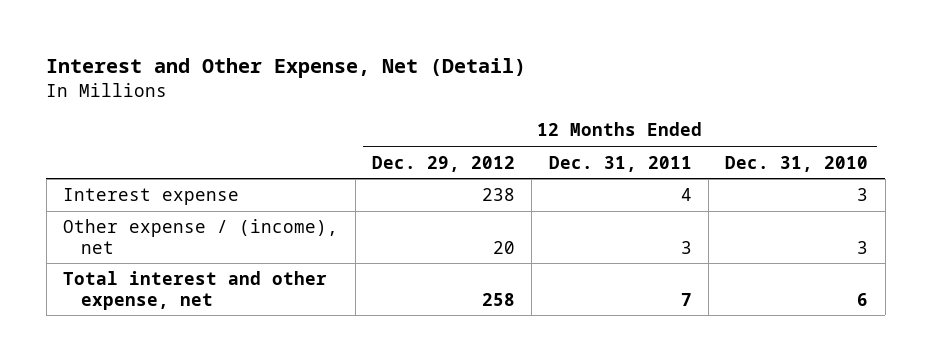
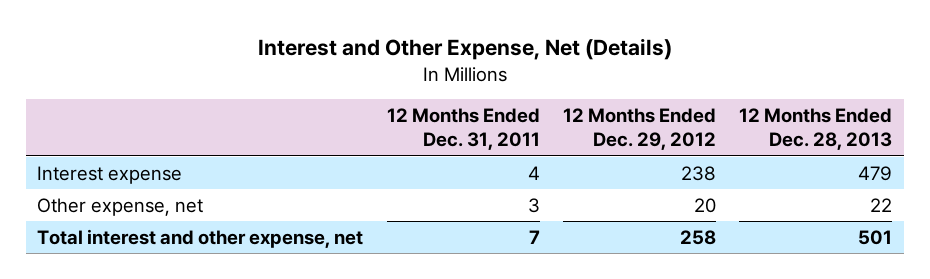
[46,58,527,79] Interest and Other Expense, Net (Detail) -> [257,38,672,61] Interest and Other Expense, Net (Details)
[725,155,869,172] Dec. 31, 2010 -> none
none -> [739,108,893,151] 12 Months Ended Dec. 28, 2013
[63,219,339,254] Other expense / (income), net -> [37,197,204,216] Other expense, net

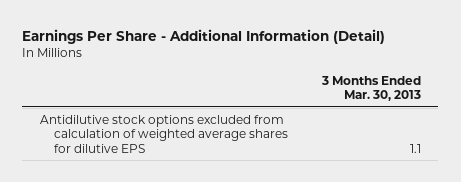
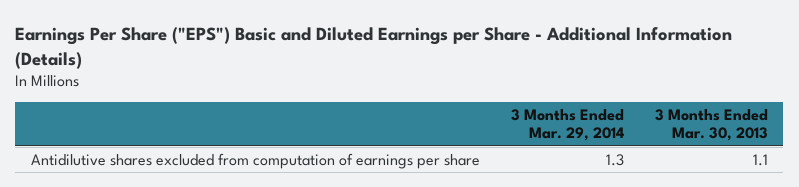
[22,28,386,44] Earnings Per Share - Additional Information (Detail) -> [15,27,733,69] Earnings Per Share ("EPS") Basic and Diluted Earnings per Share - Additional Information (Details)
none -> [510,108,624,142] 3 Months Ended Mar. 29, 2014
[39,114,288,153] Antidilutive stock options excluded from calculation of weighted average shares for dilutive EPS -> [30,152,480,169] Antidilutive shares excluded from computation of earnings per share

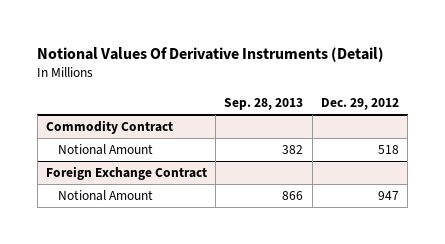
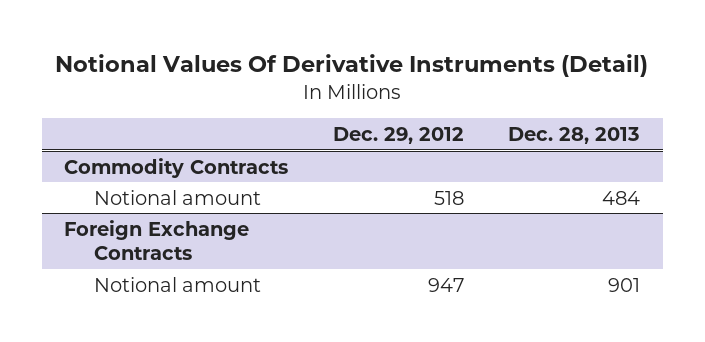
[224,97,304,110] Sep. 28, 2013 -> none
none -> [508,126,641,144] Dec. 28, 2013
[46,120,174,135] Commodity Contract -> [64,157,289,178] Commodity Contracts
[58,144,154,156] Notional Amount -> [94,189,262,205] Notional amount
[46,166,208,181] Foreign Exchange Contract -> [64,219,250,261] Foreign Exchange Contracts
[58,190,154,202] Notional Amount -> [94,276,262,292] Notional amount

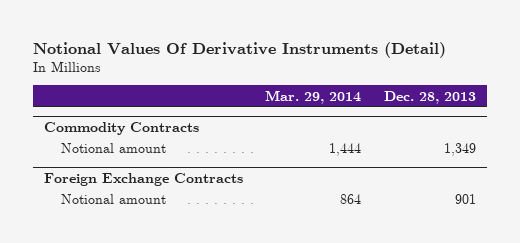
[332,126,464,144] Dec. 29, 2012 -> none
none -> [265,89,362,104] Mar. 29, 2014
[602,190,641,205] 484 -> [443,143,476,157] 1,349

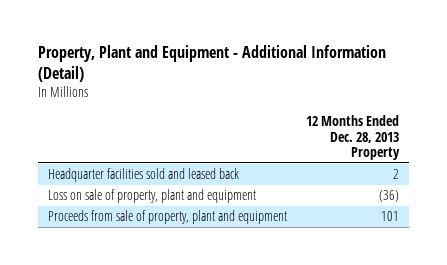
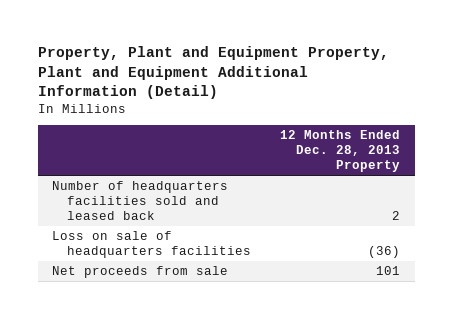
[37,45,386,83] Property, Plant and Equipment - Additional Information (Detail) -> [37,46,389,99] Property, Plant and Equipment Property, Plant and Equipment Additional Information (Detail)
[47,210,287,225] Proceeds from sale of property, plant and equipment -> none
[47,168,239,183] Headquarter facilities sold and leased back -> [52,181,229,221] Number of headquarters facilities sold and leased back
[47,189,256,204] Loss on sale of property, plant and equipment -> [52,231,252,259] Loss on sale of headquarters facilities
none -> [52,266,229,279] Net proceeds from sale

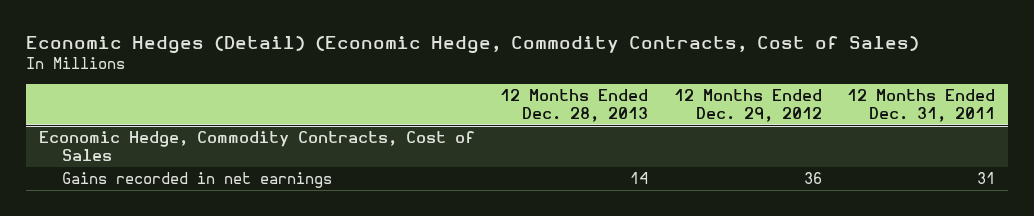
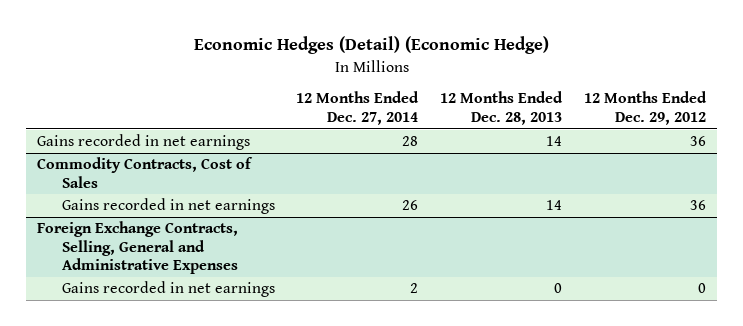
[25,36,919,55] Economic Hedges (Detail) (Economic Hedge, Commodity Contracts, Cost of Sales) -> [193,36,549,55] Economic Hedges (Detail) (Economic Hedge)
[846,89,995,122] 12 Months Ended Dec. 31, 2011 -> none
none -> [296,91,420,125] 12 Months Ended Dec. 27, 2014
[38,131,475,161] Economic Hedge, Commodity Contracts, Cost of Sales -> none
none -> [37,157,254,188] Commodity Contracts, Cost of Sales
none -> [61,198,275,215] Gains recorded in net earnings
none -> [37,221,239,275] Foreign Exchange Contracts, Selling, General and Administrative Expenses
none -> [61,281,275,298] Gains recorded in net earnings

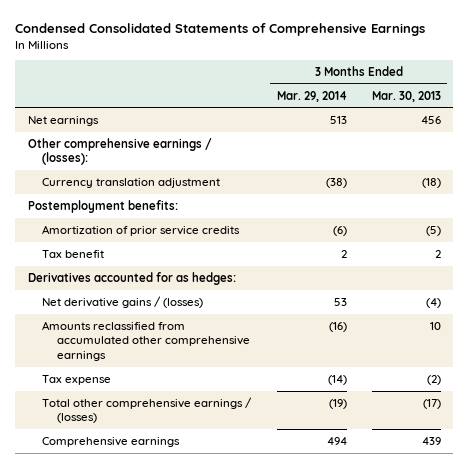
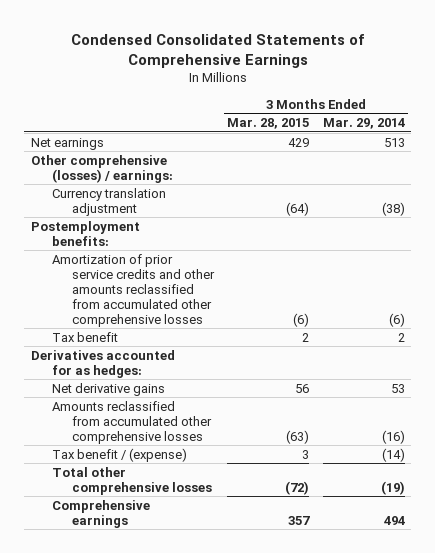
[371,90,441,102] Mar. 30, 2013 -> none
none -> [227,118,310,130] Mar. 28, 2015
[28,137,213,166] Other comprehensive earnings / (losses): -> [30,154,173,183] Other comprehensive (losses) / earnings:
[42,224,241,236] Amortization of prior service credits -> none
none -> [51,253,216,327] Amortization of prior service credits and other amounts reclassified from accumulated other comprehensive losses
[42,295,204,308] Net derivative gains / (losses) -> [51,382,165,396] Net derivative gains
[42,320,250,362] Amounts reclassified from accumulated other comprehensive earnings -> [51,400,213,444] Amounts reclassified from accumulated other comprehensive losses
[42,374,112,385] Tax expense -> [51,447,187,462] Tax benefit / (expense)
[42,396,253,424] Total other comprehensive earnings / (losses) -> [51,466,213,495] Total other comprehensive losses

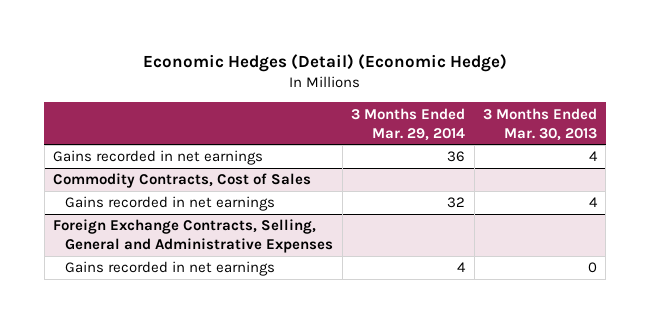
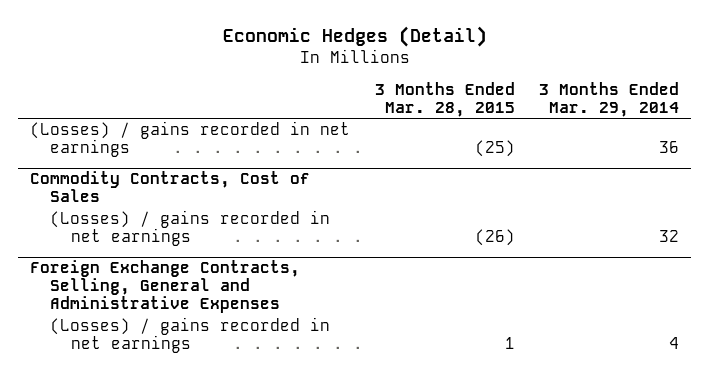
[142,54,507,73] Economic Hedges (Detail) (Economic Hedge) -> [222,26,487,48] Economic Hedges (Detail)
[482,107,597,141] 3 Months Ended Mar. 30, 2013 -> none
none -> [374,81,515,117] 3 Months Ended Mar. 28, 2015
[52,150,263,166] Gains recorded in net earnings -> [30,121,351,158] (Losses) / gains recorded in net earnings
[65,196,276,212] Gains recorded in net earnings -> [50,210,331,247] (Losses) / gains recorded in net earnings
[65,261,276,277] Gains recorded in net earnings -> [50,317,331,354] (Losses) / gains recorded in net earnings

